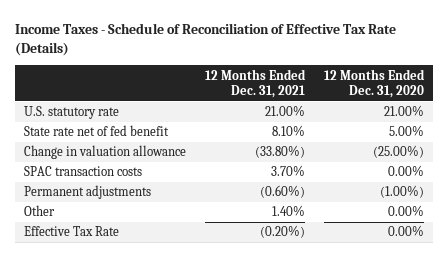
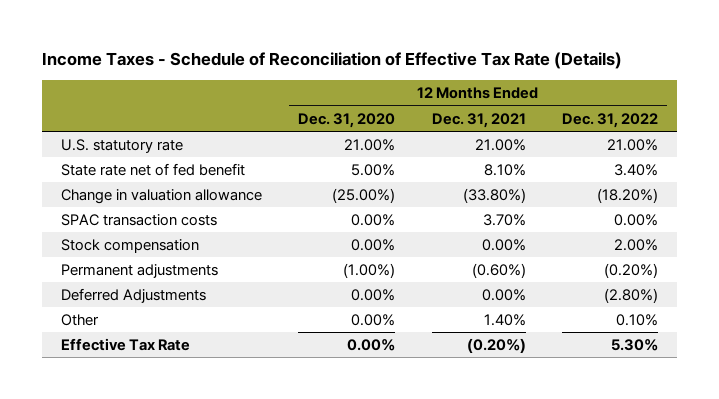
none -> [562,112,659,128] Dec. 31, 2022
none -> [60,239,199,254] Stock compensation
none -> [60,288,206,304] Deferred Adjustments

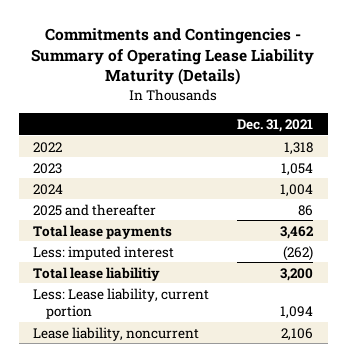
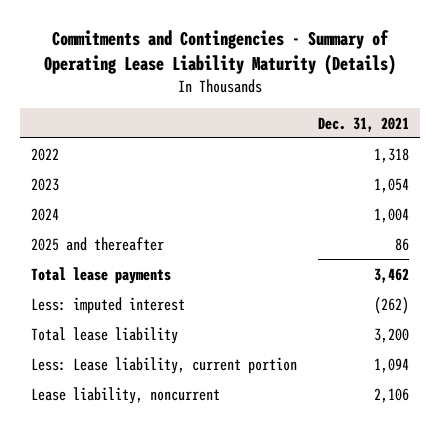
[32,266,160,281] Total lease liabilitiy -> [30,326,178,344] Total lease liability

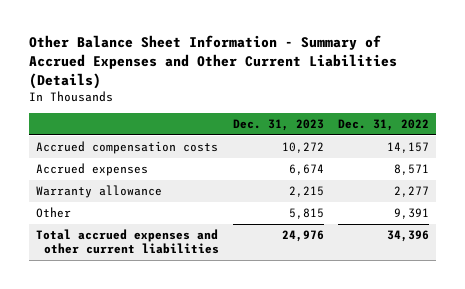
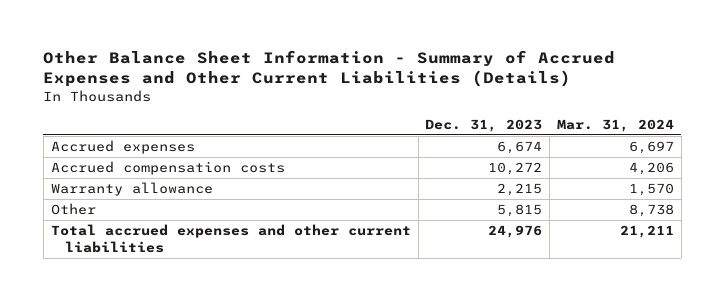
[337,119,429,132] Dec. 31, 2022 -> none
none -> [557,118,675,132] Mar. 31, 2024
[35,141,218,155] Accrued compensation costs -> [50,161,285,176] Accrued compensation costs

